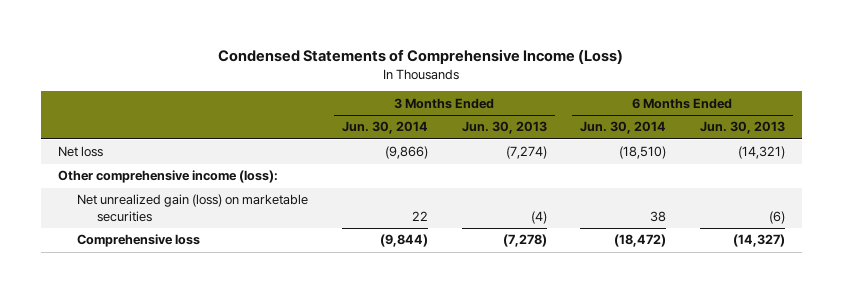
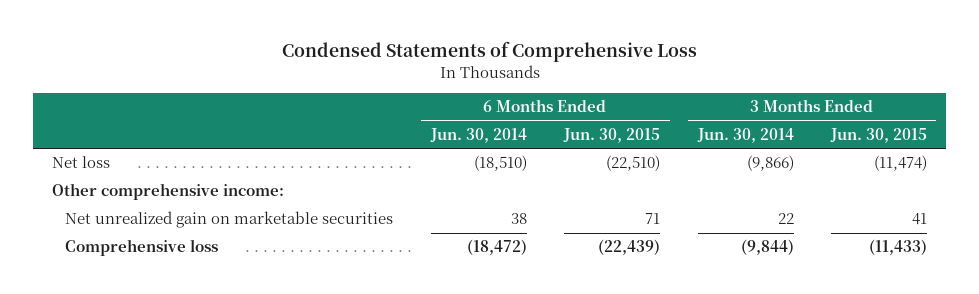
[218,49,624,65] Condensed Statements of Comprehensive Income (Loss) -> [281,41,697,63] Condensed Statements of Comprehensive Loss
[461,121,547,135] Jun. 30, 2013 -> none
[699,121,785,135] Jun. 30, 2013 -> none
none -> [563,128,661,144] Jun. 30, 2015
none -> [830,128,928,144] Jun. 30, 2015
[57,170,278,184] Other comprehensive income (loss): -> [52,183,285,201] Other comprehensive income:
[77,194,309,223] Net unrealized gain (loss) on marketable securities -> [65,211,394,229] Net unrealized gain on marketable securities

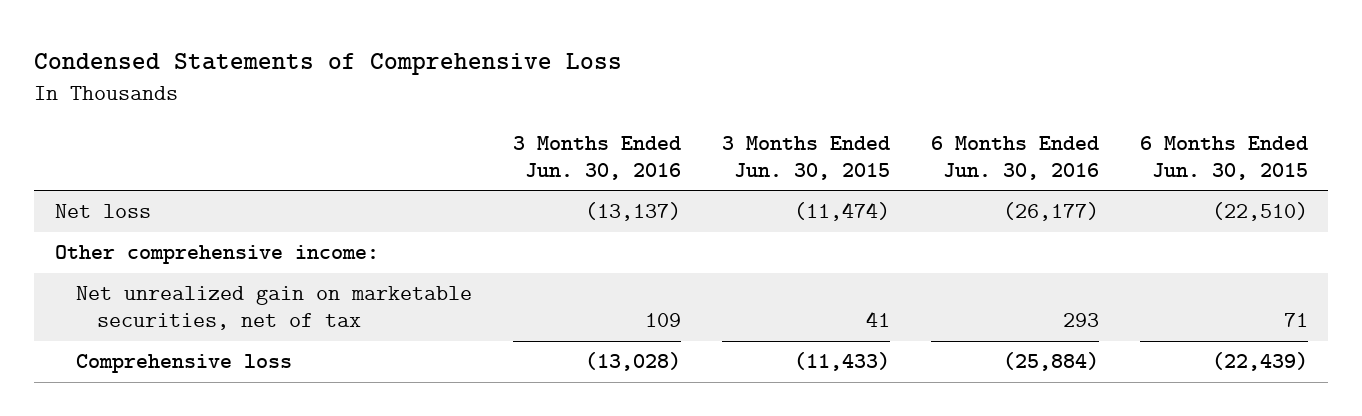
[429,128,527,144] Jun. 30, 2014 -> none
[696,128,794,144] Jun. 30, 2014 -> none
none -> [512,135,681,180] 3 Months Ended Jun. 30, 2016
none -> [930,135,1099,180] 6 Months Ended Jun. 30, 2016
[65,211,394,229] Net unrealized gain on marketable securities -> [75,286,472,331] Net unrealized gain on marketable securities, net of tax

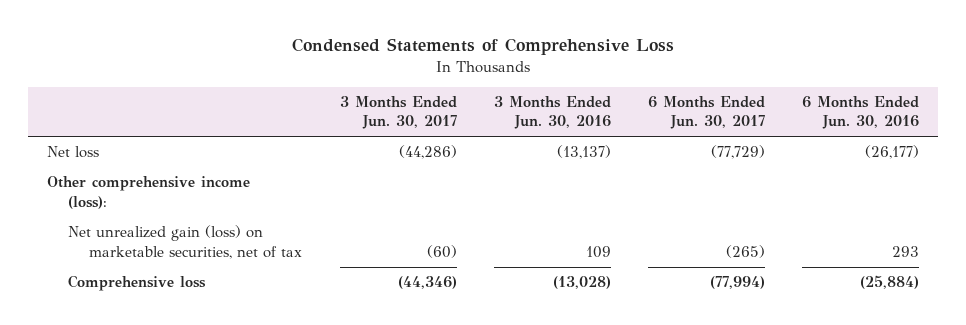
[721,135,890,180] 3 Months Ended Jun. 30, 2015 -> none
[1139,135,1308,180] 6 Months Ended Jun. 30, 2015 -> none
none -> [339,96,457,130] 3 Months Ended Jun. 30, 2017
none -> [648,96,766,130] 6 Months Ended Jun. 30, 2017
[54,245,379,265] Other comprehensive income: -> [46,176,250,209] Other comprehensive income (loss):
[75,286,472,331] Net unrealized gain on marketable securities, net of tax -> [68,225,303,259] Net unrealized gain (loss) on marketable securities, net of tax

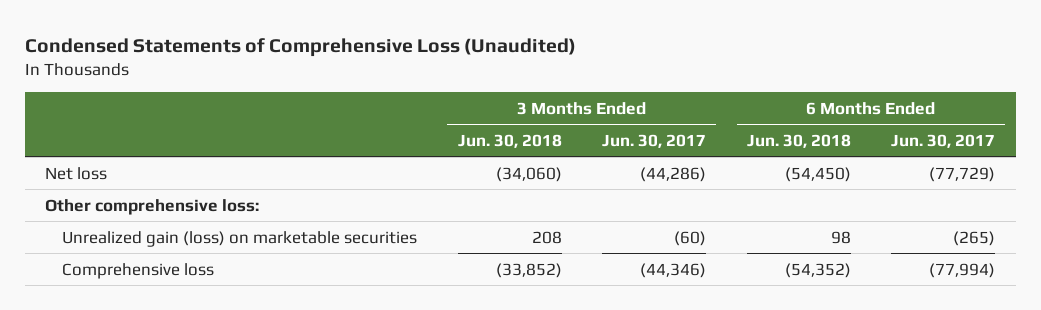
[292,38,675,56] Condensed Statements of Comprehensive Loss -> [25,37,577,57] Condensed Statements of Comprehensive Loss (Unaudited)
[493,96,611,130] 3 Months Ended Jun. 30, 2016 -> none
[802,96,920,130] 6 Months Ended Jun. 30, 2016 -> none
none -> [457,133,562,148] Jun. 30, 2018
none -> [746,133,851,148] Jun. 30, 2018
[46,176,250,209] Other comprehensive income (loss): -> [45,198,260,215] Other comprehensive loss:
[68,225,303,259] Net unrealized gain (loss) on marketable securities, net of tax -> [61,230,417,247] Unrealized gain (loss) on marketable securities

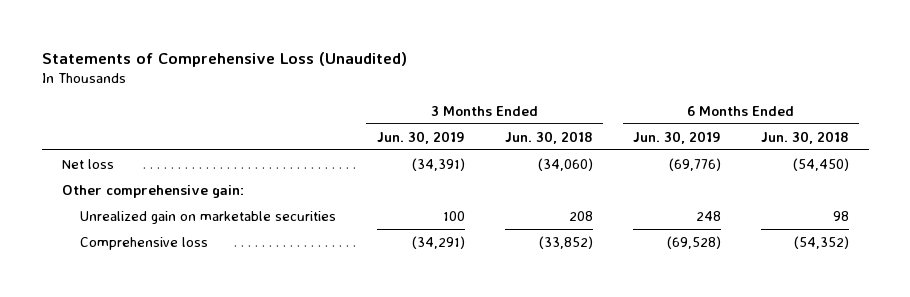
[25,37,577,57] Condensed Statements of Comprehensive Loss (Unaudited) -> [41,52,407,68] Statements of Comprehensive Loss (Unaudited)
[602,133,707,148] Jun. 30, 2017 -> none
[891,133,996,148] Jun. 30, 2017 -> none
none -> [376,130,465,144] Jun. 30, 2019
none -> [632,130,721,144] Jun. 30, 2019
[45,198,260,215] Other comprehensive loss: -> [61,184,244,198] Other comprehensive gain:
[61,230,417,247] Unrealized gain (loss) on marketable securities -> [80,210,337,224] Unrealized gain on marketable securities

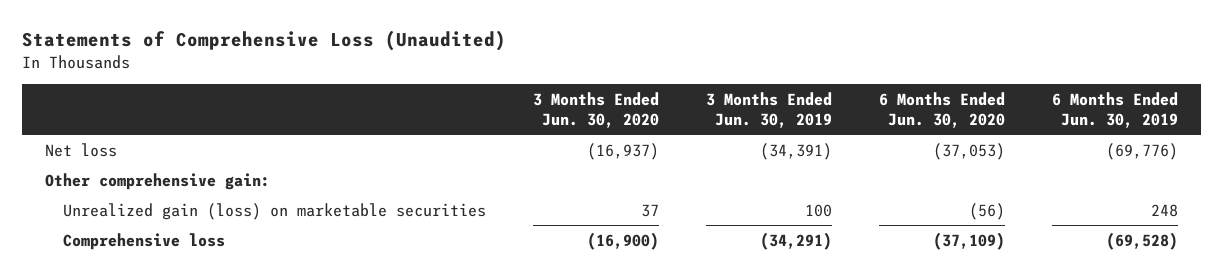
[504,130,593,144] Jun. 30, 2018 -> none
[760,130,849,144] Jun. 30, 2018 -> none
none -> [533,91,660,128] 3 Months Ended Jun. 30, 2020
none -> [878,91,1005,128] 6 Months Ended Jun. 30, 2020
[80,210,337,224] Unrealized gain on marketable securities -> [63,202,487,220] Unrealized gain (loss) on marketable securities

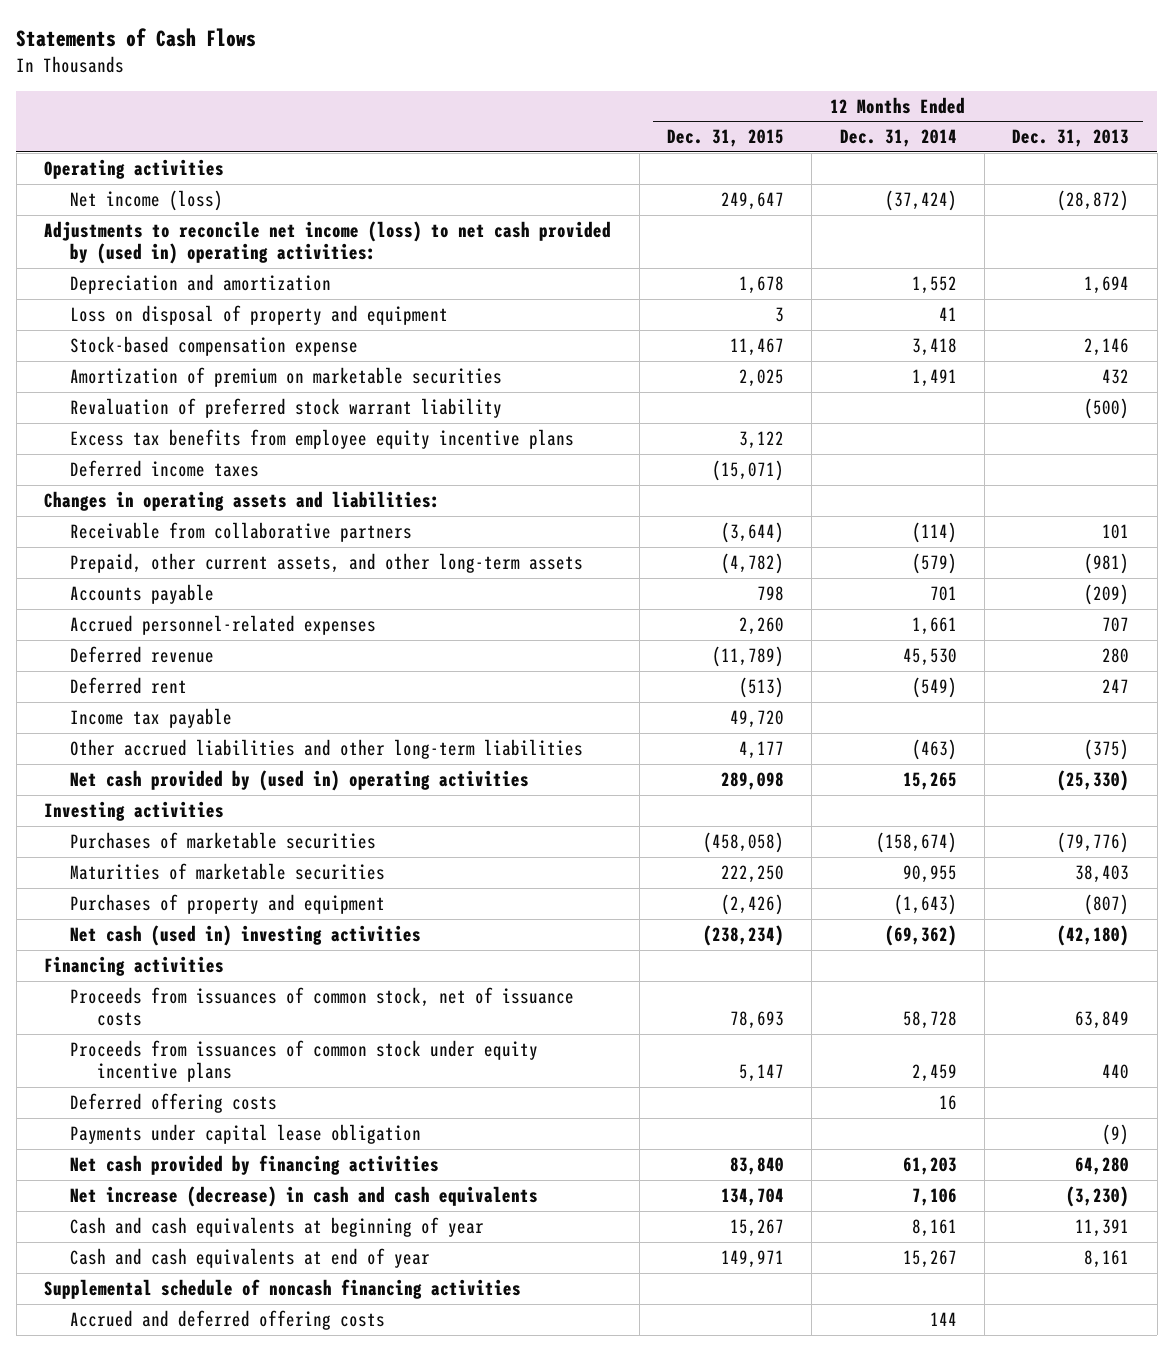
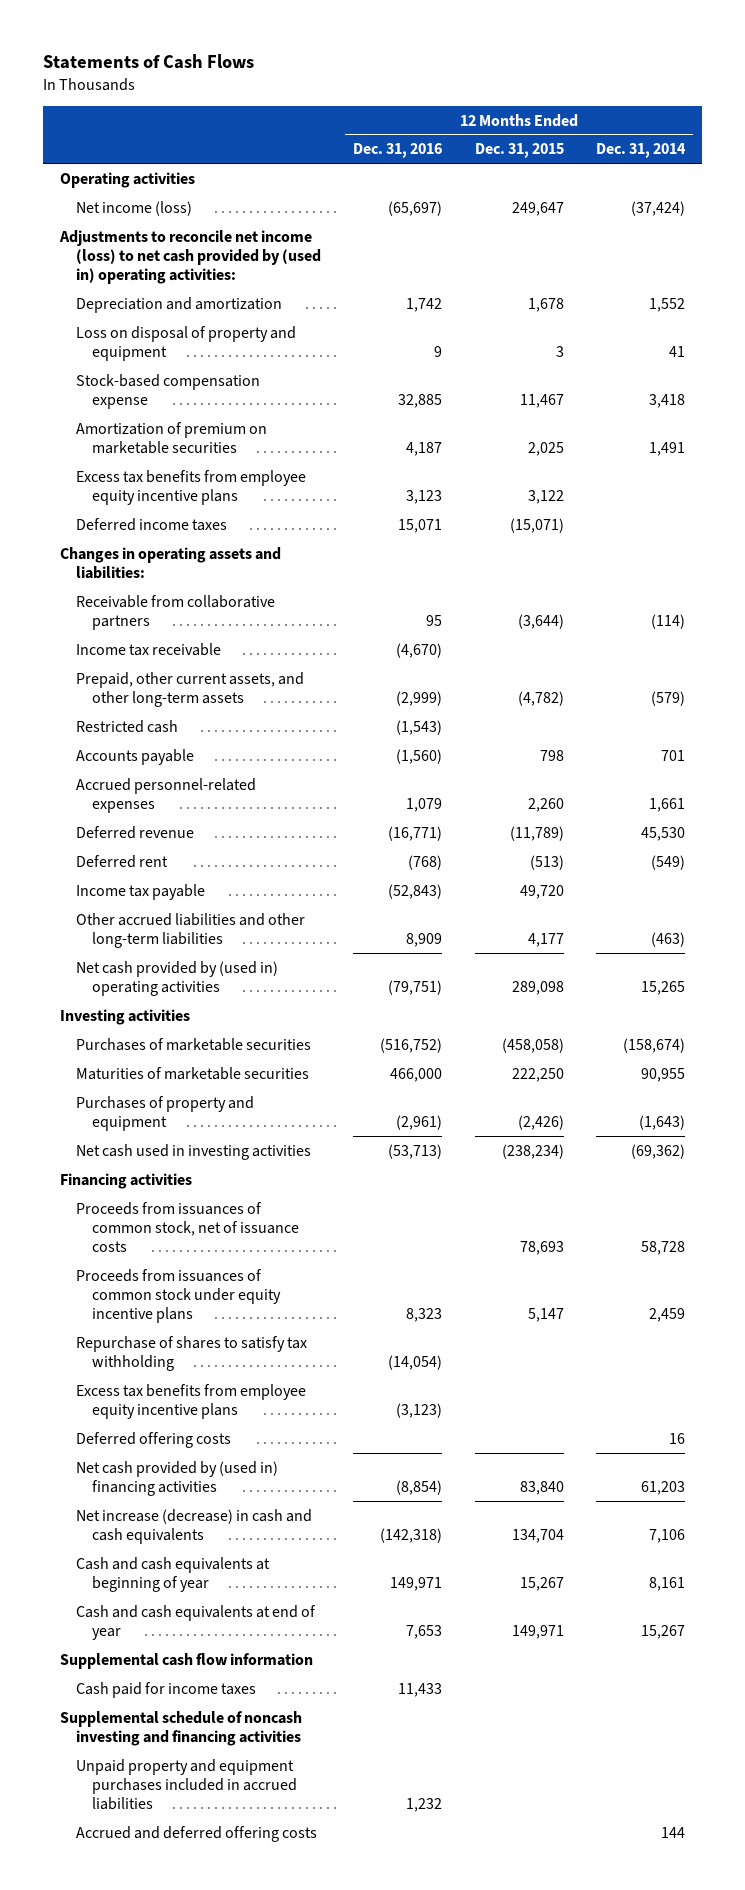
[1012,129,1130,148] Dec. 31, 2013 -> none
none -> [353,143,443,159] Dec. 31, 2016
[70,397,503,418] Revaluation of preferred stock warrant liability -> none
none -> [75,642,221,656] Income tax receivable
none -> [75,719,178,733] Restricted cash
[70,924,422,946] Net cash (used in) investing activities -> [75,1143,311,1160] Net cash used in investing activities
none -> [75,1335,307,1371] Repurchase of shares to satisfy tax withholding
none -> [75,1383,306,1419] Excess tax benefits from employee equity incentive plans
[70,1123,422,1144] Payments under capital lease obligation -> none
[70,1154,440,1175] Net cash provided by financing activities -> [75,1460,278,1496] Net cash provided by (used in) financing activities
[44,1278,522,1299] Supplemental schedule of noncash financing activities -> [59,1652,313,1669] Supplemental cash flow information
none -> [75,1681,256,1698] Cash paid for income taxes
none -> [59,1710,302,1746] Supplemental schedule of noncash investing and financing activities
none -> [75,1758,297,1811] Unpaid property and equipment purchases included in accrued liabilities

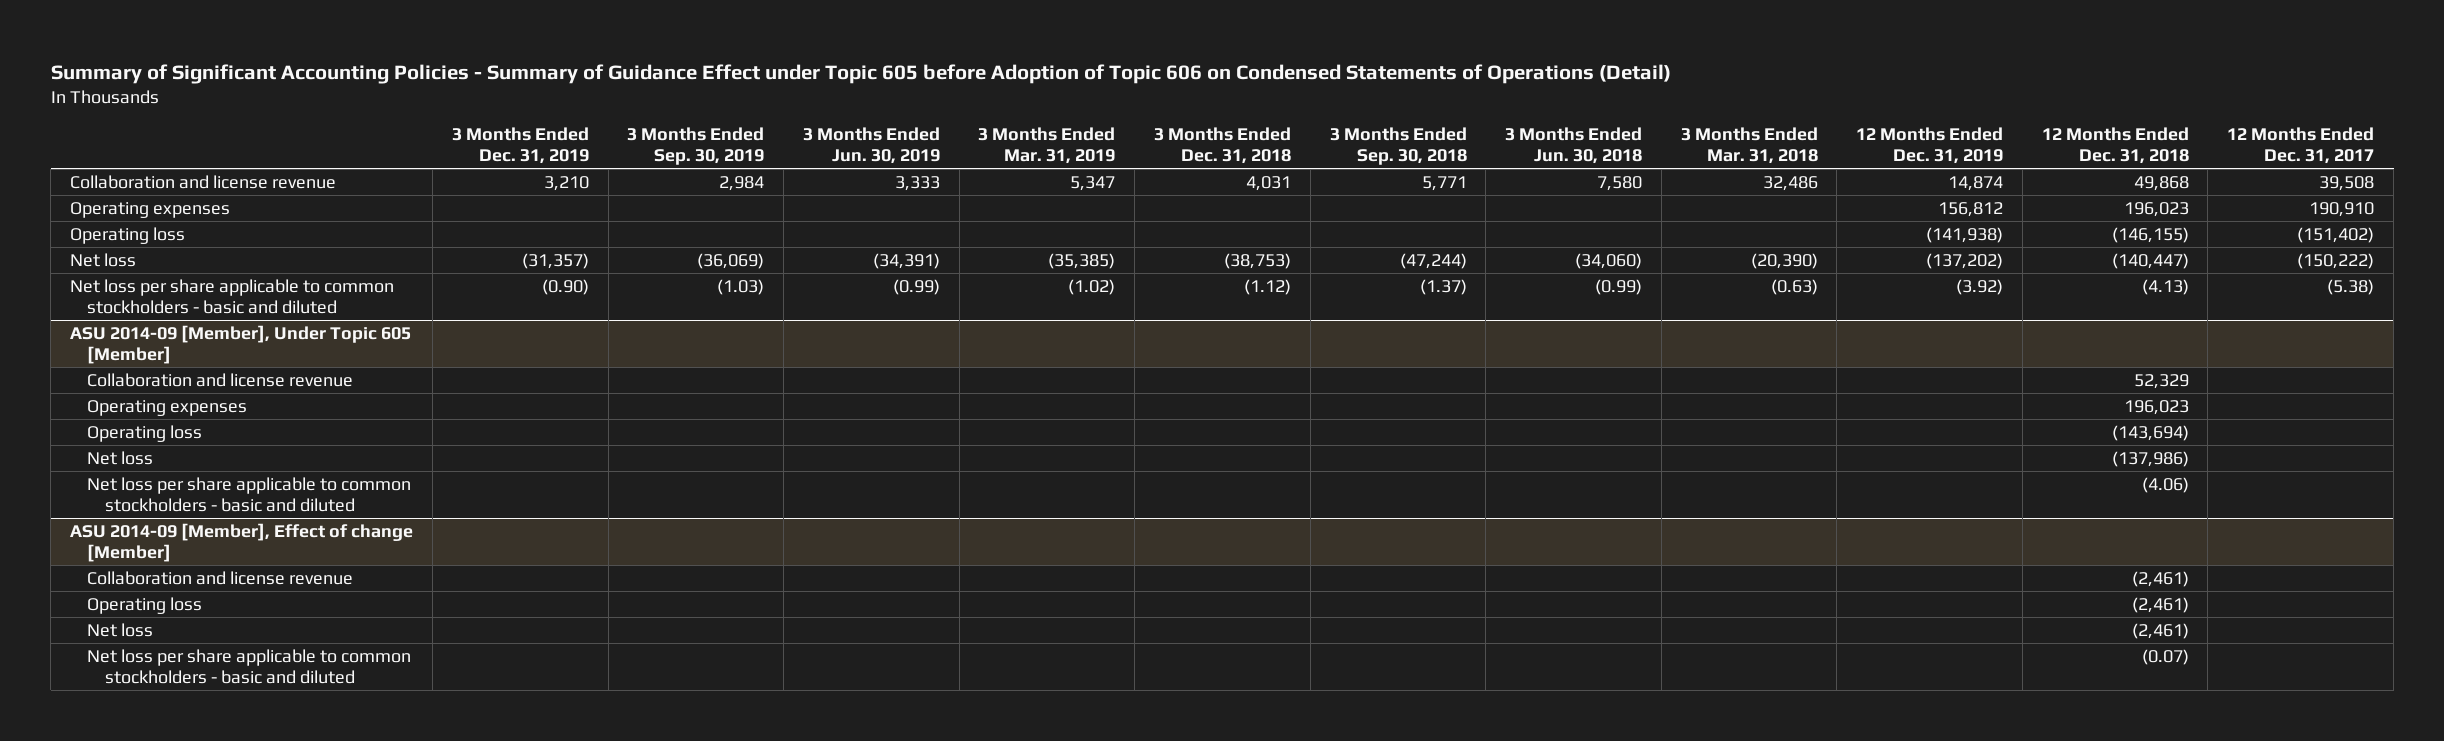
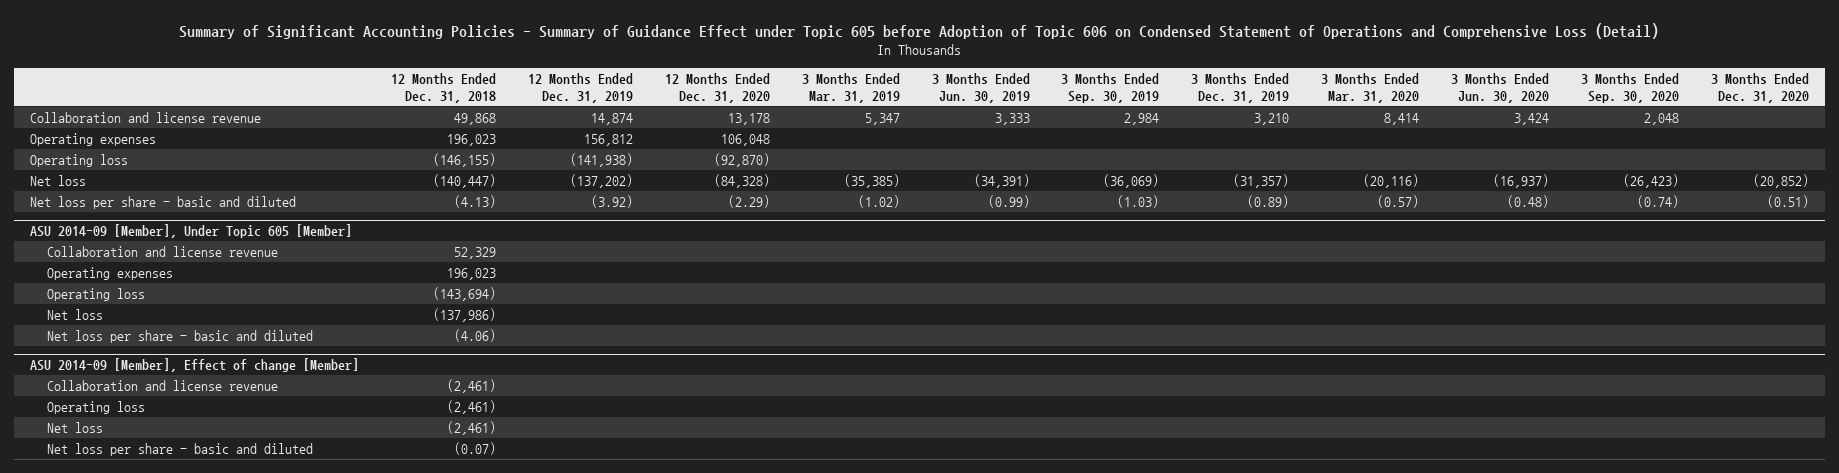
[50,63,1671,84] Summary of Significant Accounting Policies - Summary of Guidance Effect under Topic 605 before Adoption of Topic 606 on Condensed Statements of Operations (Detail) -> [179,22,1660,39] Summary of Significant Accounting Policies - Summary of Guidance Effect under Topic 605 before Adoption of Topic 606 on Condensed Statement of Operations and Comprehensive Loss (Detail)
[1153,127,1291,164] 3 Months Ended Dec. 31, 2018 -> none
[1329,127,1467,165] 3 Months Ended Sep. 30, 2018 -> none
[1505,127,1643,164] 3 Months Ended Jun. 30, 2018 -> none
[1680,127,1818,164] 3 Months Ended Mar. 31, 2018 -> none
[2227,127,2375,164] 12 Months Ended Dec. 31, 2017 -> none
none -> [664,72,770,103] 12 Months Ended Dec. 31, 2020
none -> [1321,72,1420,103] 3 Months Ended Mar. 31, 2020
none -> [1451,72,1550,103] 3 Months Ended Jun. 30, 2020
none -> [1580,72,1679,103] 3 Months Ended Sep. 30, 2020
none -> [1710,72,1809,103] 3 Months Ended Dec. 31, 2020
[70,278,395,314] Net loss per share applicable to common stockholders - basic and diluted -> [30,195,297,209] Net loss per share - basic and diluted
[541,278,589,295] (0.90) -> [1247,194,1290,208] (0.89)
[87,476,412,512] Net loss per share applicable to common stockholders - basic and diluted -> [47,329,314,343] Net loss per share - basic and diluted
[87,648,412,684] Net loss per share applicable to common stockholders - basic and diluted -> [47,442,314,456] Net loss per share - basic and diluted

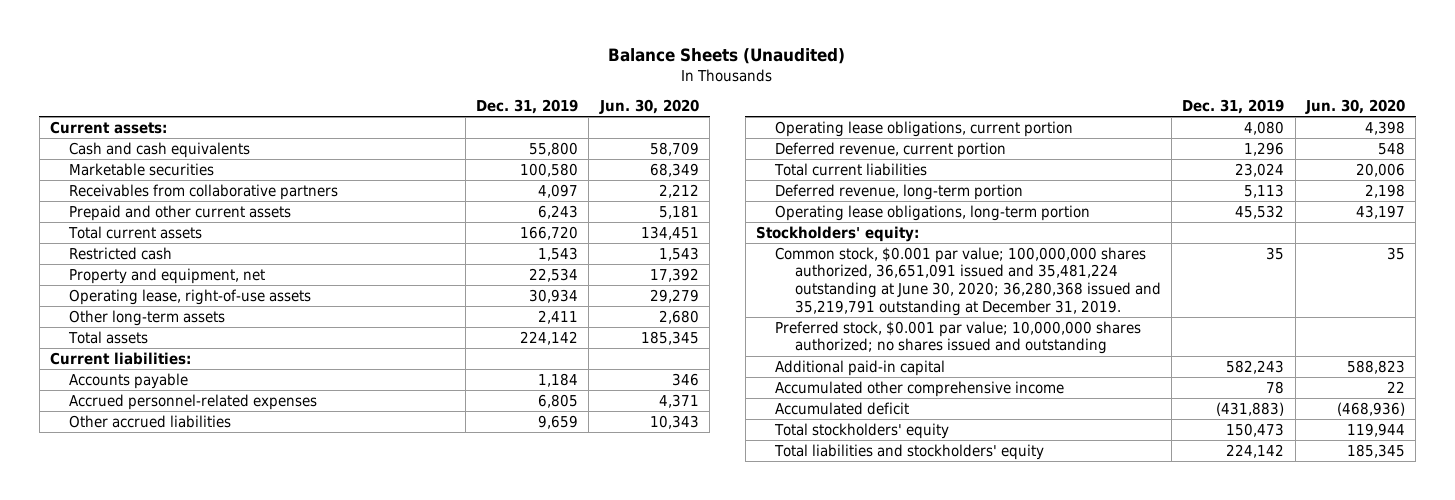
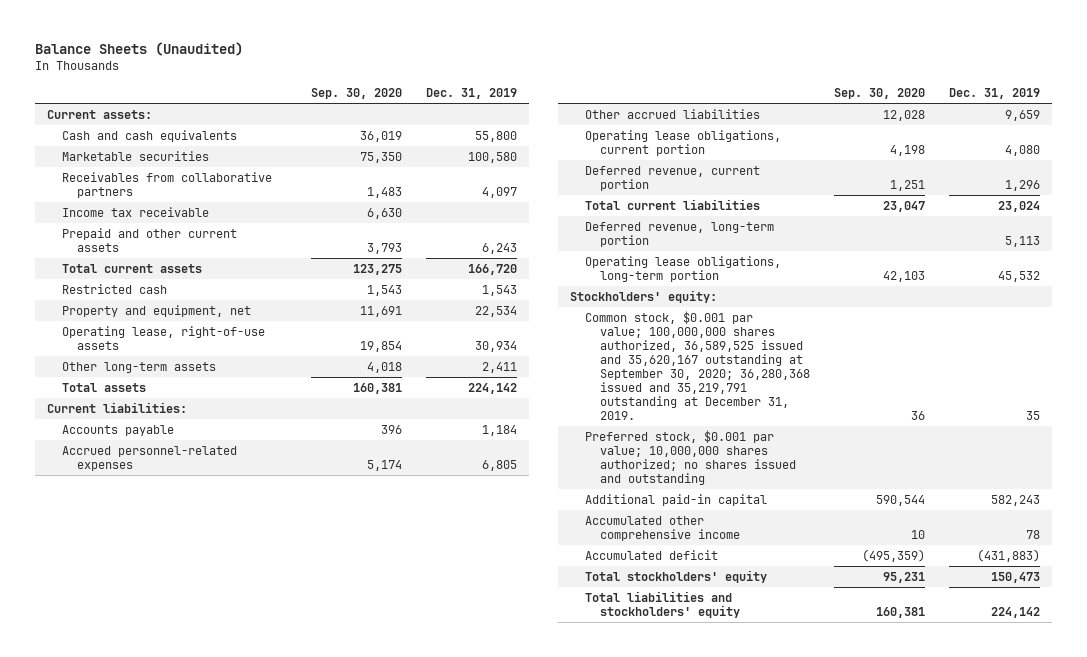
[598,98,699,114] Jun. 30, 2020 -> none
none -> [310,87,402,99] Sep. 30, 2020
none -> [62,207,210,218] Income tax receivable
[775,246,1161,316] Common stock, $0.001 par value; 100,000,000 shares authorized, 36,651,091 issued and 35,481,224 outstanding at June 30, 2020; 36,280,368 issued and 35,219,791 outstanding at December 31, 2019. -> [585,311,810,420] Common stock, $0.001 par value; 100,000,000 shares authorized, 36,589,525 issued and 35,620,167 outstanding at September 30, 2020; 36,280,368 issued and 35,219,791 outstanding at December 31, 2019.

